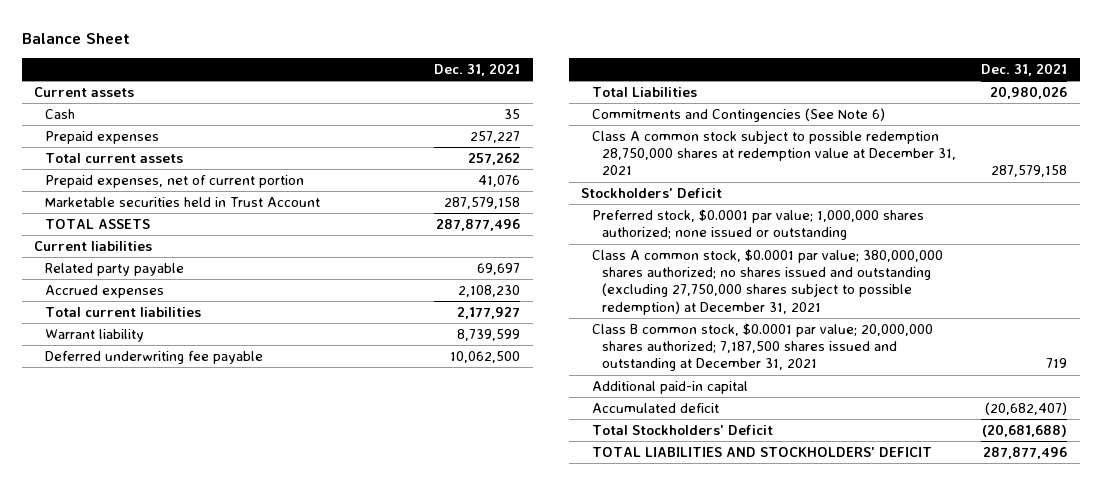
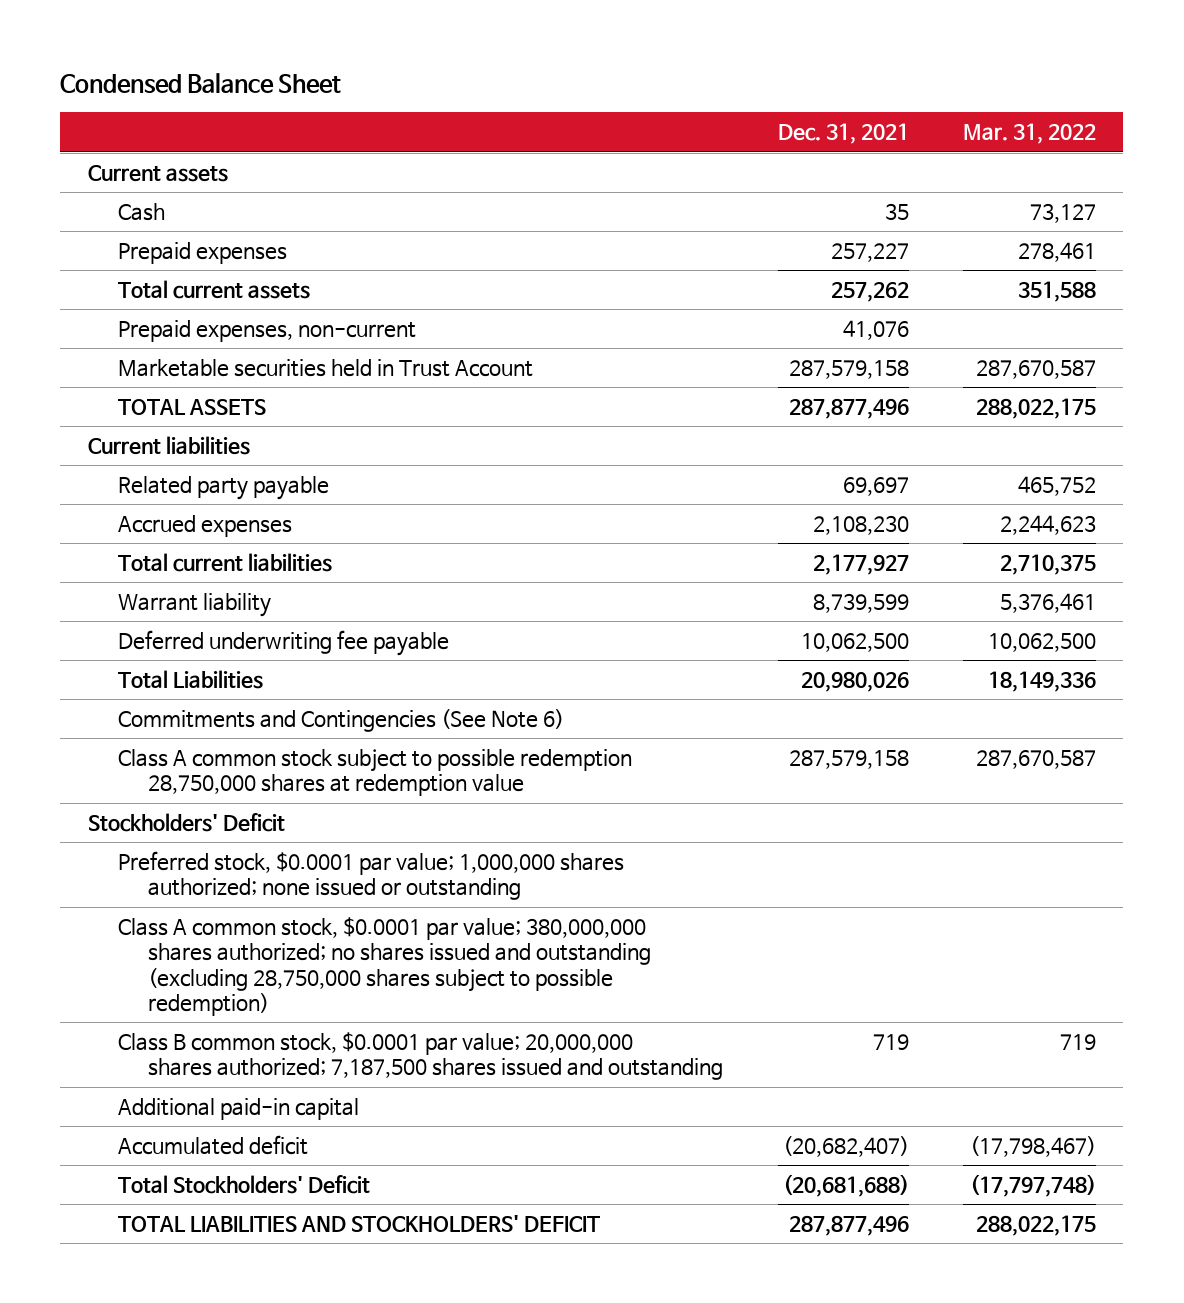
[21,32,130,44] Balance Sheet -> [60,72,342,94] Condensed Balance Sheet
none -> [963,123,1097,145] Mar. 31, 2022
[44,175,304,189] Prepaid expenses, net of current portion -> [117,320,416,343] Prepaid expenses, non-current
[591,130,957,176] Class A common stock subject to possible redemption 28,750,000 shares at redemption value at December 31, 2021 -> [117,749,632,797] Class A common stock subject to possible redemption 28,750,000 shares at redemption value
[591,249,943,315] Class A common stock, $0.0001 par value; 380,000,000 shares authorized; no shares issued and outstanding (excluding 27,750,000 shares subject to possible redemption) at December 31, 2021 -> [117,917,652,1016] Class A common stock, $0.0001 par value; 380,000,000 shares authorized; no shares issued and outstanding (excluding 28,750,000 shares subject to possible redemption)
[591,323,933,372] Class B common stock, $0.0001 par value; 20,000,000 shares authorized; 7,187,500 shares issued and outstanding at December 31, 2021 -> [117,1032,724,1081] Class B common stock, $0.0001 par value; 20,000,000 shares authorized; 7,187,500 shares issued and outstanding

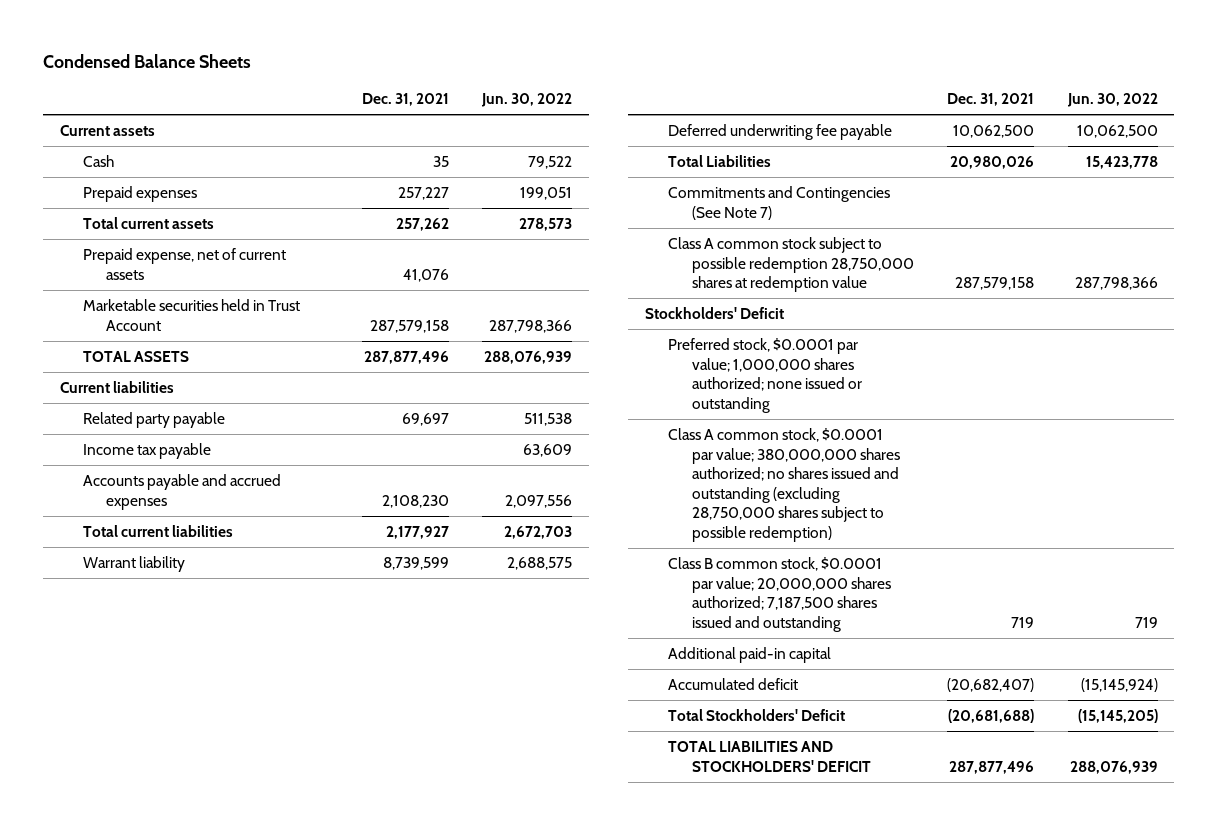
[60,72,342,94] Condensed Balance Sheet -> [43,53,252,68] Condensed Balance Sheets
[963,123,1097,145] Mar. 31, 2022 -> none
none -> [481,93,573,108] Jun. 30, 2022
[117,320,416,343] Prepaid expenses, non-current -> [83,247,287,280] Prepaid expense, net of current assets
none -> [83,442,212,459] Income tax payable
[117,515,292,538] Accrued expenses -> [83,473,282,510] Accounts payable and accrued expenses
[117,709,564,733] Commitments and Contingencies (See Note 6) -> [668,185,891,220] Commitments and Contingencies (See Note 7)

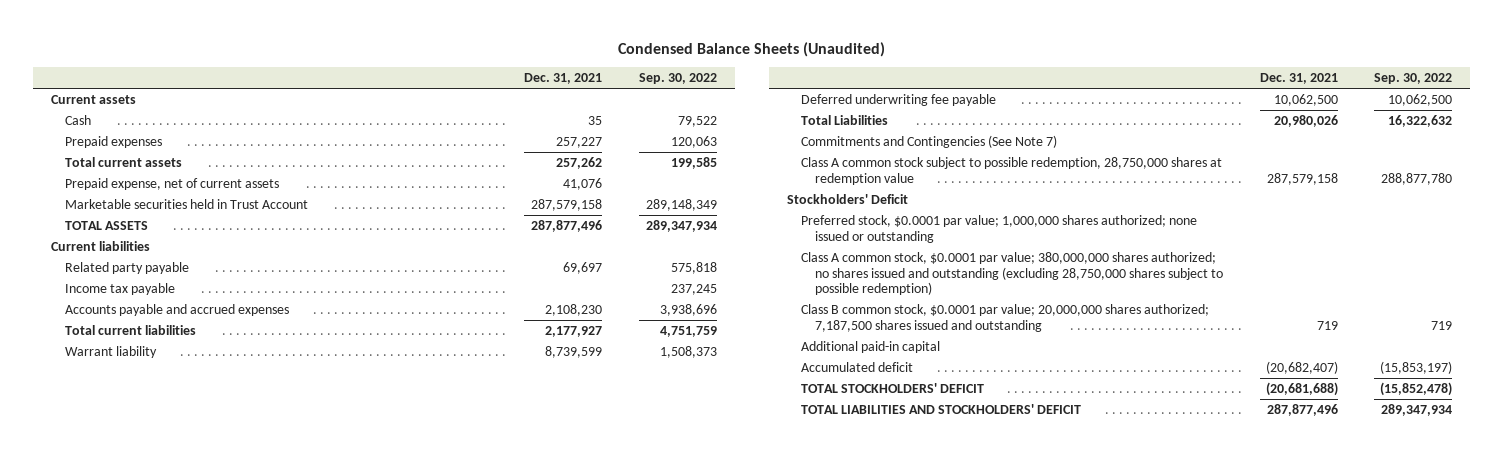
[43,53,252,68] Condensed Balance Sheets -> [617,41,885,57] Condensed Balance Sheets (Unaudited)
[481,93,573,108] Jun. 30, 2022 -> none
none -> [638,73,717,85] Sep. 30, 2022
[668,236,914,293] Class A common stock subject to possible redemption 28,750,000 shares at redemption value -> [801,156,1223,185] Class A common stock subject to possible redemption, 28,750,000 shares at redemption value
[668,708,846,721] Total Stockholders' Deficit -> [801,382,985,393] TOTAL STOCKHOLDERS' DEFICIT

